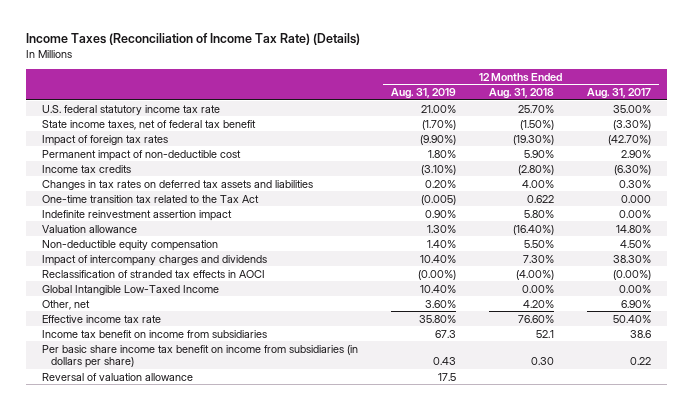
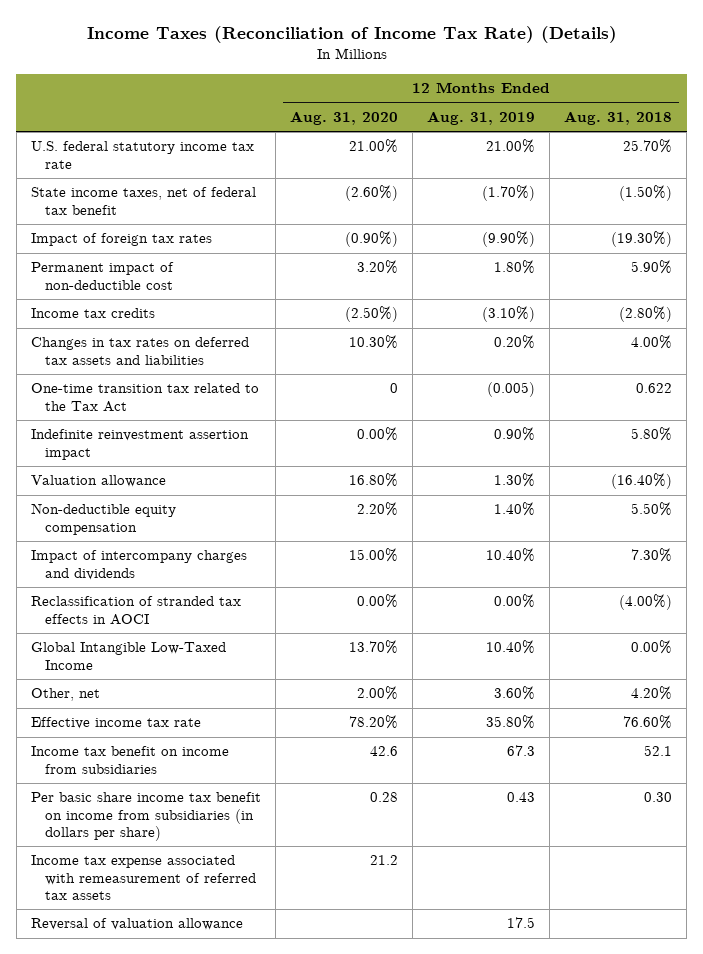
[586,88,651,100] Aug. 31, 2017 -> none
none -> [289,110,398,125] Aug. 31, 2020
[418,269,457,280] (0.00%) -> [494,594,536,609] 0.00%
none -> [30,855,256,900] Income tax expense associated with remeasurement of referred tax assets

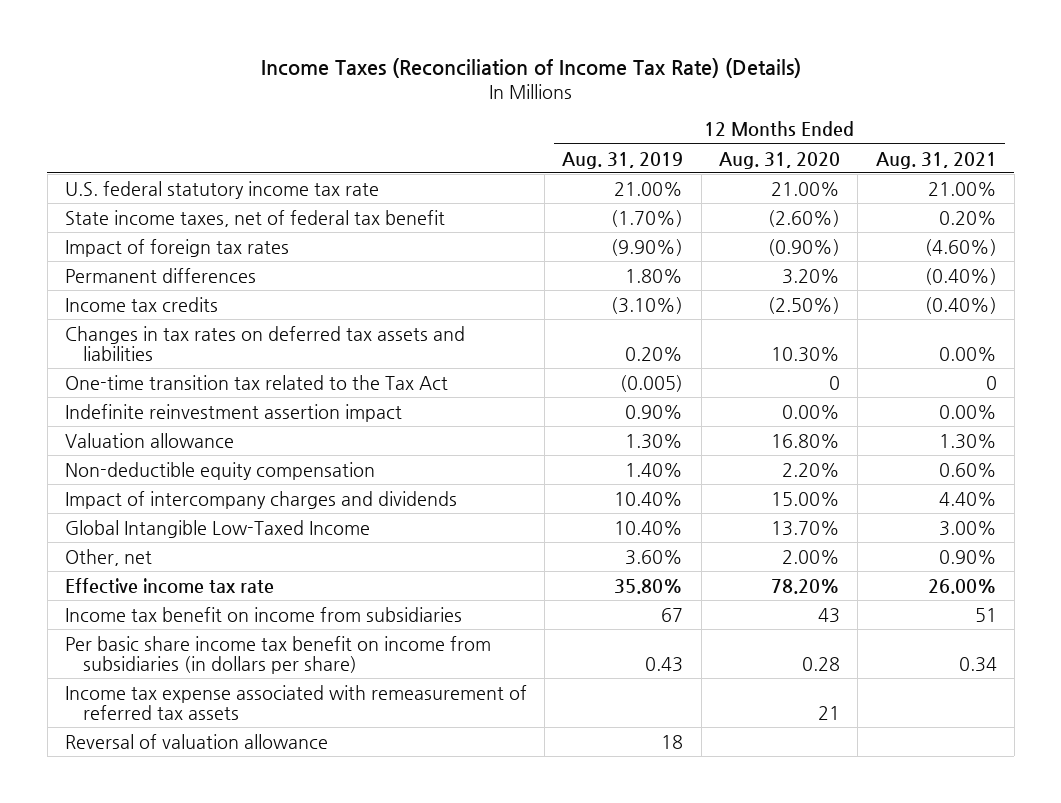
[564,110,673,125] Aug. 31, 2018 -> none
none -> [875,151,997,169] Aug. 31, 2021
[30,262,174,290] Permanent impact of non-deductible cost -> [64,267,256,283] Permanent differences
[30,596,241,625] Reclassification of stranded tax effects in AOCI -> none
[369,746,398,757] 42.6 -> [817,607,840,623] 43
[507,745,536,757] 67.3 -> [661,607,684,622] 67
[369,855,398,866] 21.2 -> [817,705,840,720] 21
[507,917,536,929] 17.5 -> [661,734,684,749] 18

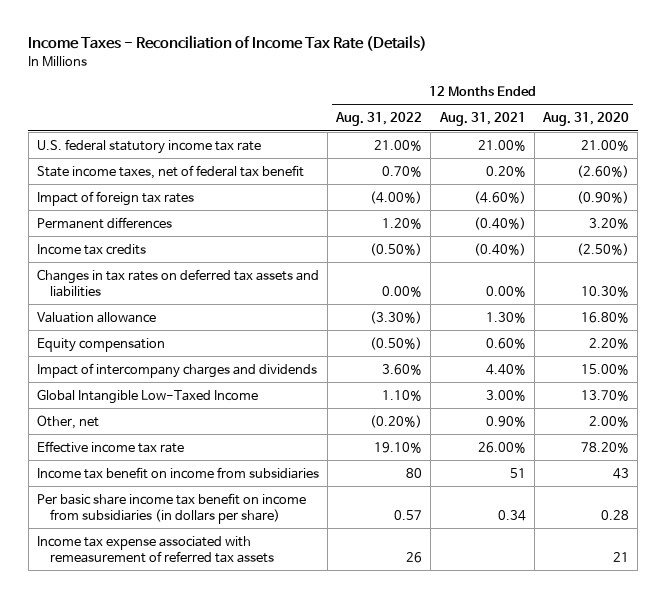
[260,58,801,79] Income Taxes (Reconciliation of Income Tax Rate) (Details) -> [28,35,428,52] Income Taxes - Reconciliation of Income Tax Rate (Details)
[562,151,684,169] Aug. 31, 2019 -> none
none -> [335,112,423,127] Aug. 31, 2022
[64,374,448,390] One-time transition tax related to the Tax Act -> none
[64,403,402,422] Indefinite reinvestment assertion impact -> none
[64,461,375,480] Non-deductible equity compensation -> [36,337,165,352] Equity compensation
[64,733,328,749] Reversal of valuation allowance -> none

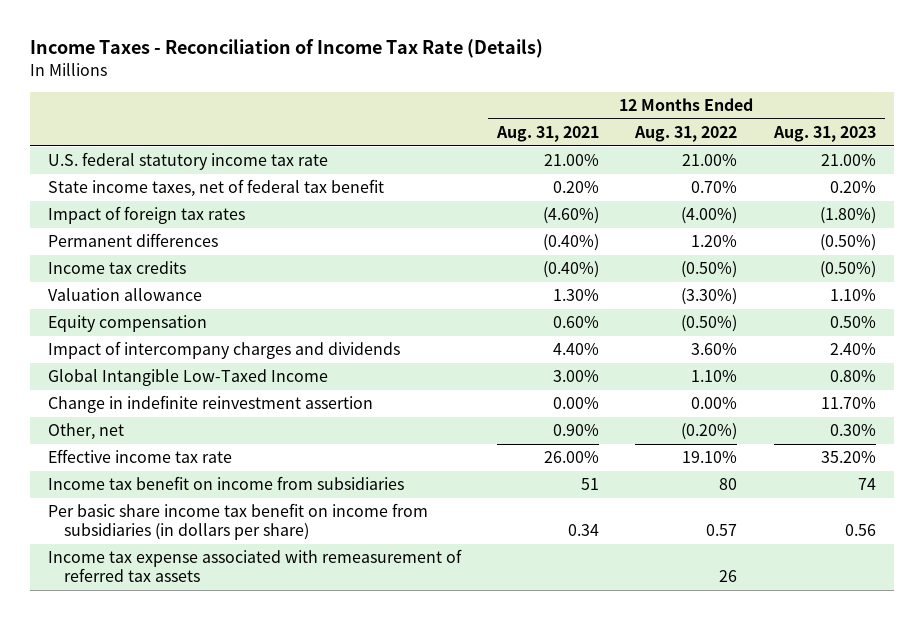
[541,112,629,127] Aug. 31, 2020 -> none
none -> [772,126,876,143] Aug. 31, 2023
[36,268,319,297] Changes in tax rates on deferred tax assets and liabilities -> none
none -> [48,395,374,414] Change in indefinite reinvestment assertion

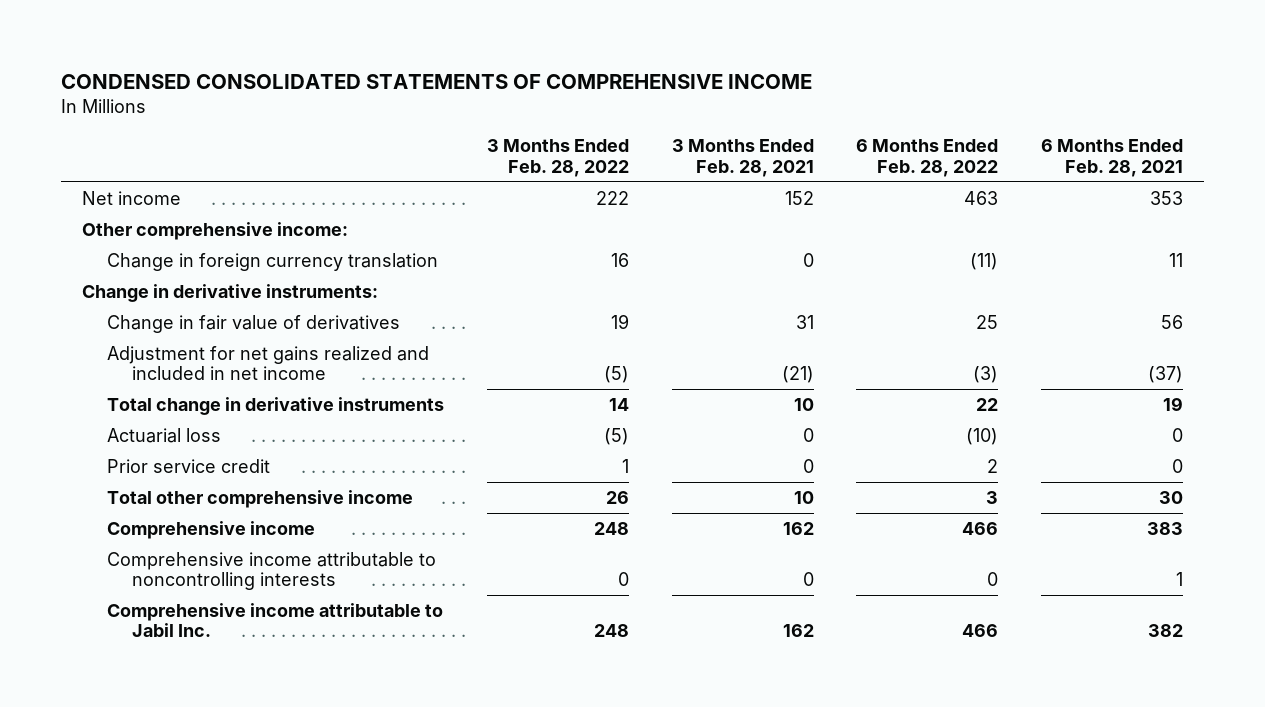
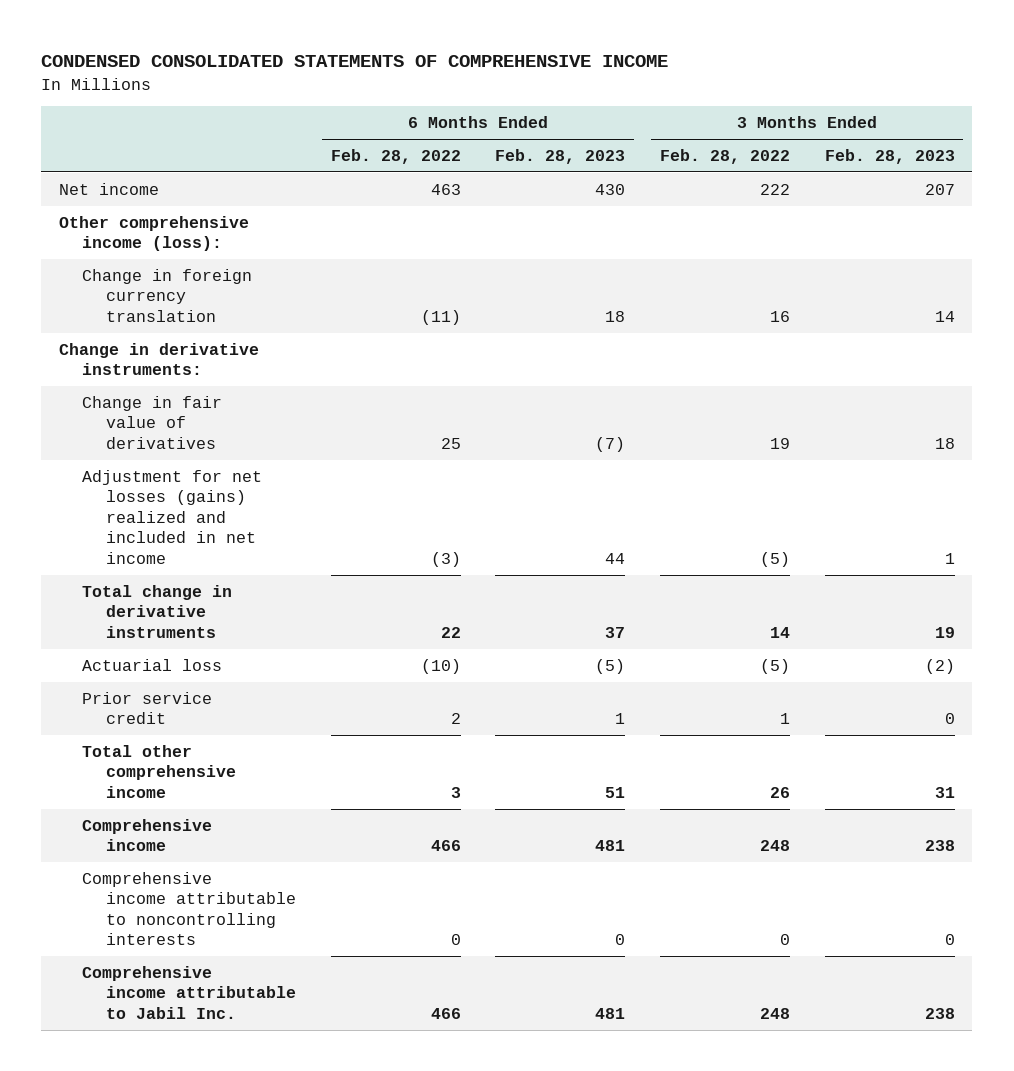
[671,139,814,177] 3 Months Ended Feb. 28, 2021 -> none
[1041,139,1184,177] 6 Months Ended Feb. 28, 2021 -> none
none -> [495,148,626,164] Feb. 28, 2023
none -> [824,148,955,164] Feb. 28, 2023
[82,221,349,240] Other comprehensive income: -> [58,215,249,252] Other comprehensive income (loss):
[107,345,430,381] Adjustment for net gains realized and included in net income -> [82,469,263,565] Adjustment for net losses (gains) realized and included in net income

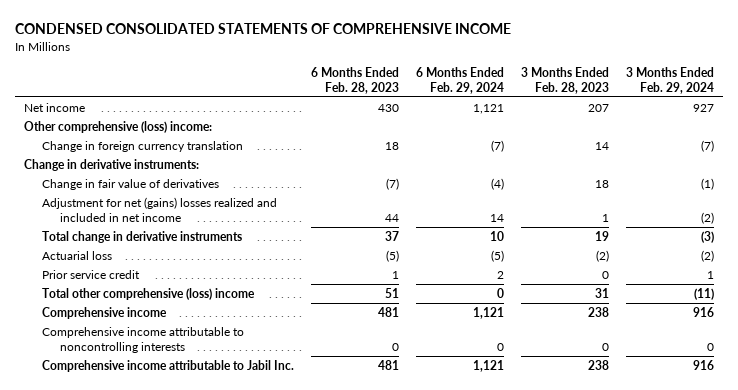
[330,148,461,164] Feb. 28, 2022 -> none
[660,148,791,164] Feb. 28, 2022 -> none
none -> [415,66,504,94] 6 Months Ended Feb. 29, 2024
none -> [626,66,715,94] 3 Months Ended Feb. 29, 2024
[58,215,249,252] Other comprehensive income (loss): -> [23,120,212,133] Other comprehensive (loss) income:
[82,469,263,565] Adjustment for net losses (gains) realized and included in net income -> [41,196,277,222] Adjustment for net (gains) losses realized and included in net income
[82,744,237,798] Total other comprehensive income -> [41,287,255,300] Total other comprehensive (loss) income

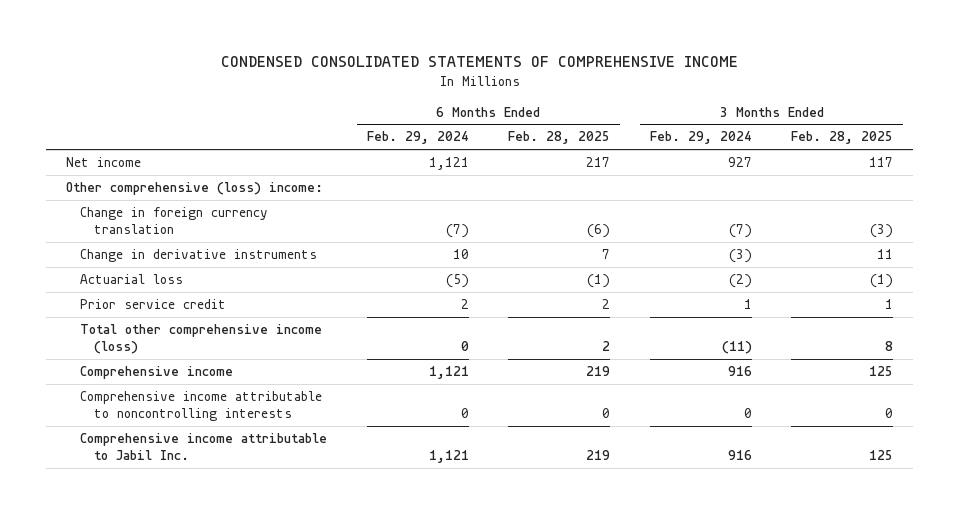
[310,66,399,94] 6 Months Ended Feb. 28, 2023 -> none
[521,66,610,94] 3 Months Ended Feb. 28, 2023 -> none
none -> [508,131,611,145] Feb. 28, 2025
none -> [791,131,894,145] Feb. 28, 2025
[23,158,199,171] Change in derivative instruments: -> none
[41,178,219,190] Change in fair value of derivatives -> none
[41,196,277,222] Adjustment for net (gains) losses realized and included in net income -> none
[41,230,242,243] Total change in derivative instruments -> [80,249,318,263] Change in derivative instruments
[41,287,255,300] Total other comprehensive (loss) income -> [80,324,323,354] Total other comprehensive income (loss)

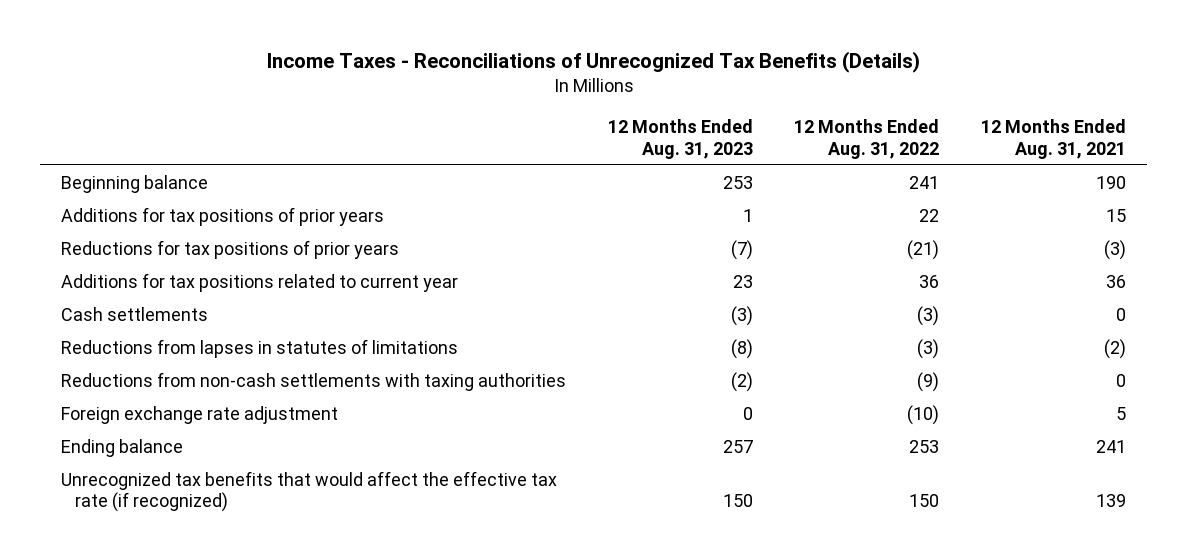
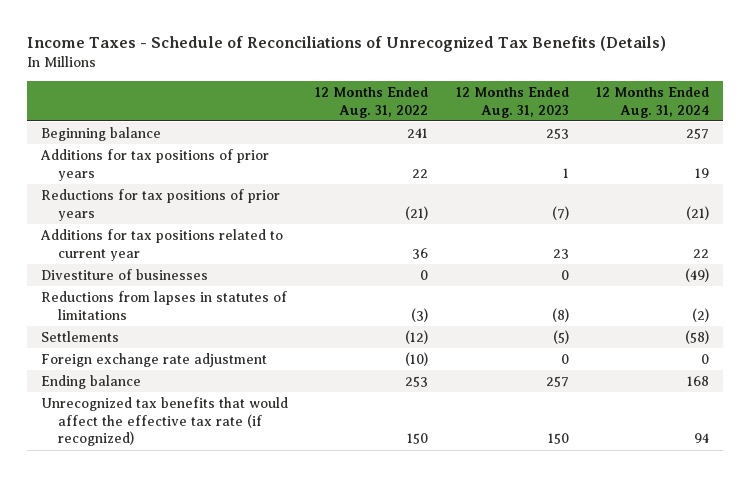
[266,50,920,73] Income Taxes - Reconciliations of Unrecognized Tax Benefits (Details) -> [26,36,666,53] Income Taxes - Schedule of Reconciliations of Unrecognized Tax Benefits (Details)
[981,119,1127,159] 12 Months Ended Aug. 31, 2021 -> none
none -> [596,86,710,118] 12 Months Ended Aug. 31, 2024
[60,307,208,322] Cash settlements -> none
none -> [40,268,208,280] Divestiture of businesses
[60,372,566,392] Reductions from non-cash settlements with taxing authorities -> none
none -> [40,330,119,342] Settlements

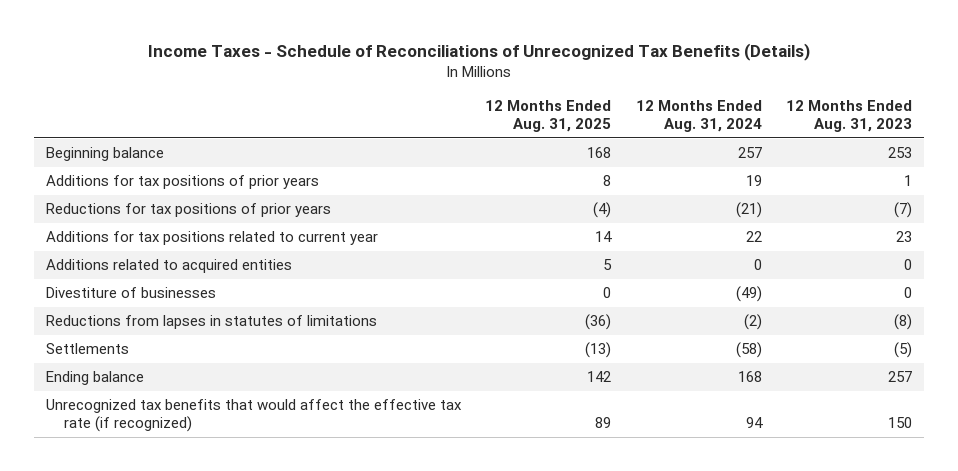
[315,86,429,118] 12 Months Ended Aug. 31, 2022 -> none
none -> [485,99,612,133] 12 Months Ended Aug. 31, 2025
none -> [46,259,293,274] Additions related to acquired entities
[40,352,267,367] Foreign exchange rate adjustment -> none

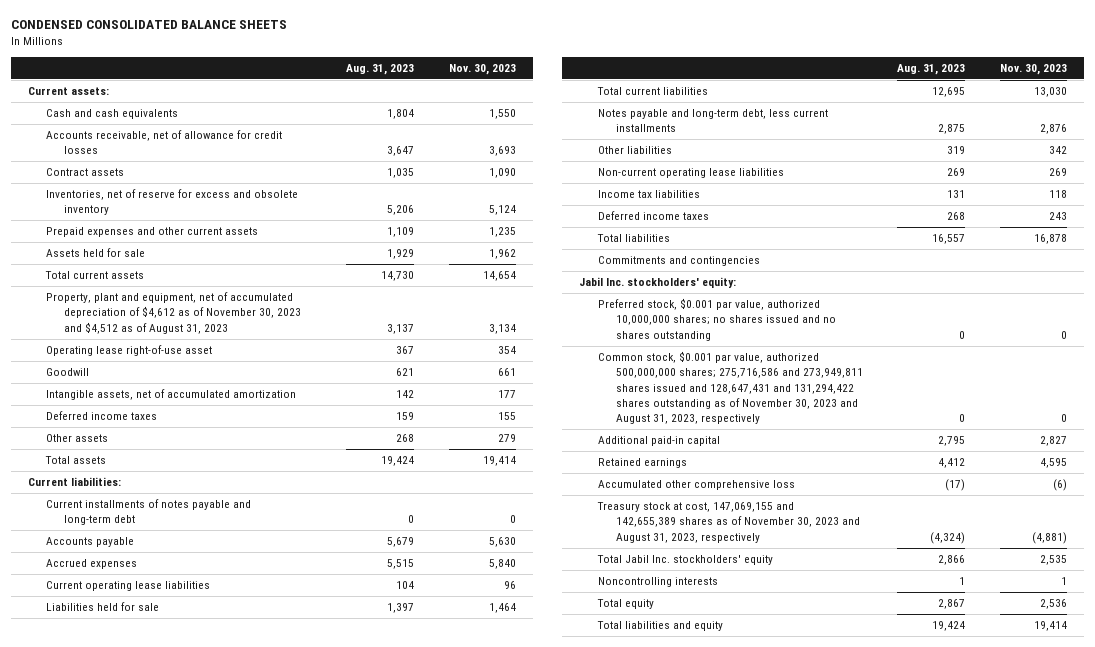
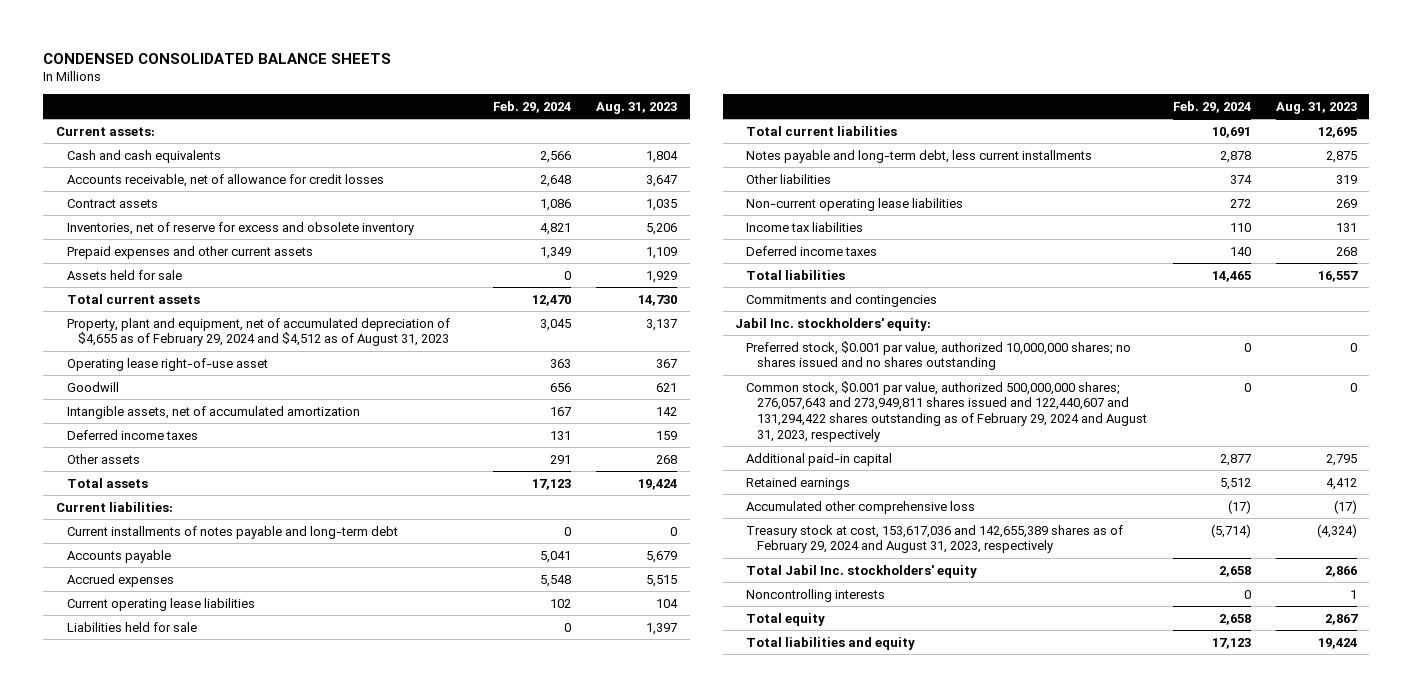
[448,63,516,75] Nov. 30, 2023 -> none
none -> [493,101,572,114] Feb. 29, 2024
[46,292,302,334] Property, plant and equipment, net of accumulated depreciation of $4,612 as of November 30, 2023 and $4,512 as of August 31, 2023 -> [66,317,450,347] Property, plant and equipment, net of accumulated depreciation of $4,655 as of February 29, 2024 and $4,512 as of August 31, 2023
[597,351,863,424] Common stock, $0.001 par value, authorized 500,000,000 shares; 275,716,586 and 273,949,811 shares issued and 128,647,431 and 131,294,422 shares outstanding as of November 30, 2023 and August 31, 2023, respectively -> [746,380,1148,442] Common stock, $0.001 par value, authorized 500,000,000 shares; 276,057,643 and 273,949,811 shares issued and 122,440,607 and 131,294,422 shares outstanding as of February 29, 2024 and August 31, 2023, respectively
[596,502,860,543] Treasury stock at cost, 147,069,155 and 142,655,389 shares as of November 30, 2023 and August 31, 2023, respectively -> [746,524,1124,554] Treasury stock at cost, 153,617,036 and 142,655,389 shares as of February 29, 2024 and August 31, 2023, respectively

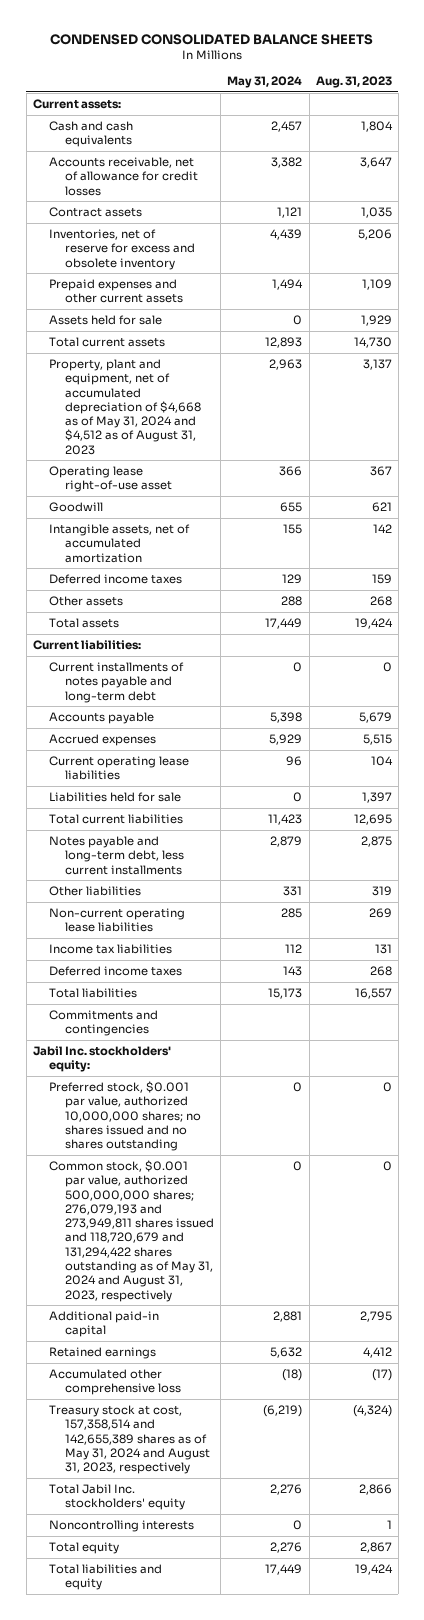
[493,101,572,114] Feb. 29, 2024 -> none
none -> [227,76,303,89] May 31, 2024
[66,317,450,347] Property, plant and equipment, net of accumulated depreciation of $4,655 as of February 29, 2024 and $4,512 as of August 31, 2023 -> [48,358,202,455] Property, plant and equipment, net of accumulated depreciation of $4,668 as of May 31, 2024 and $4,512 as of August 31, 2023
[746,380,1148,442] Common stock, $0.001 par value, authorized 500,000,000 shares; 276,057,643 and 273,949,811 shares issued and 122,440,607 and 131,294,422 shares outstanding as of February 29, 2024 and August 31, 2023, respectively -> [48,1159,215,1302] Common stock, $0.001 par value, authorized 500,000,000 shares; 276,079,193 and 273,949,811 shares issued and 118,720,679 and 131,294,422 shares outstanding as of May 31, 2024 and August 31, 2023, respectively
[746,524,1124,554] Treasury stock at cost, 153,617,036 and 142,655,389 shares as of February 29, 2024 and August 31, 2023, respectively -> [48,1404,211,1475] Treasury stock at cost, 157,358,514 and 142,655,389 shares as of May 31, 2024 and August 31, 2023, respectively

